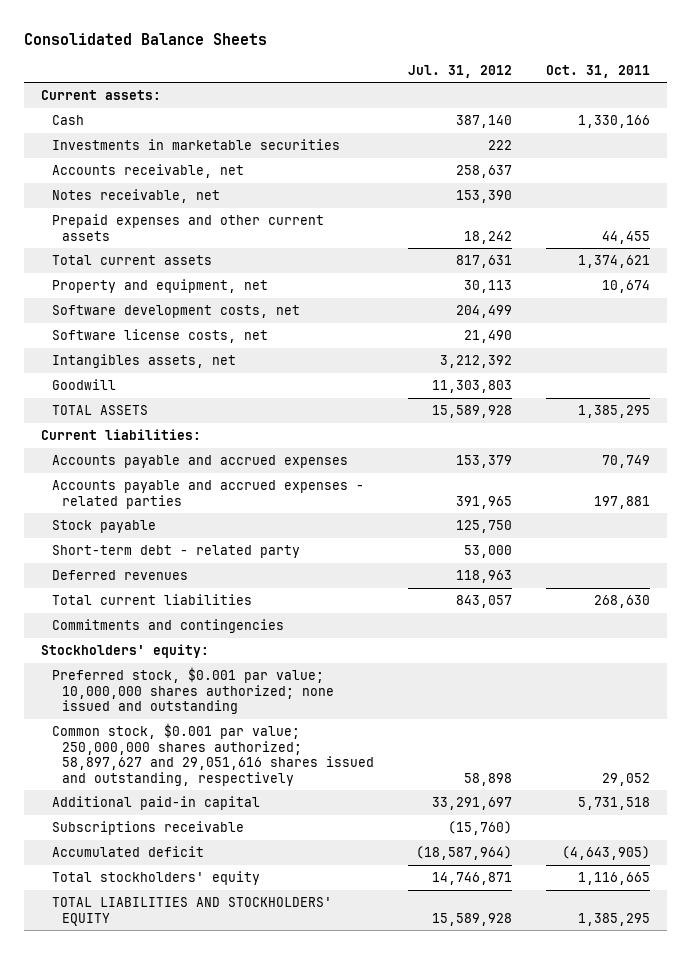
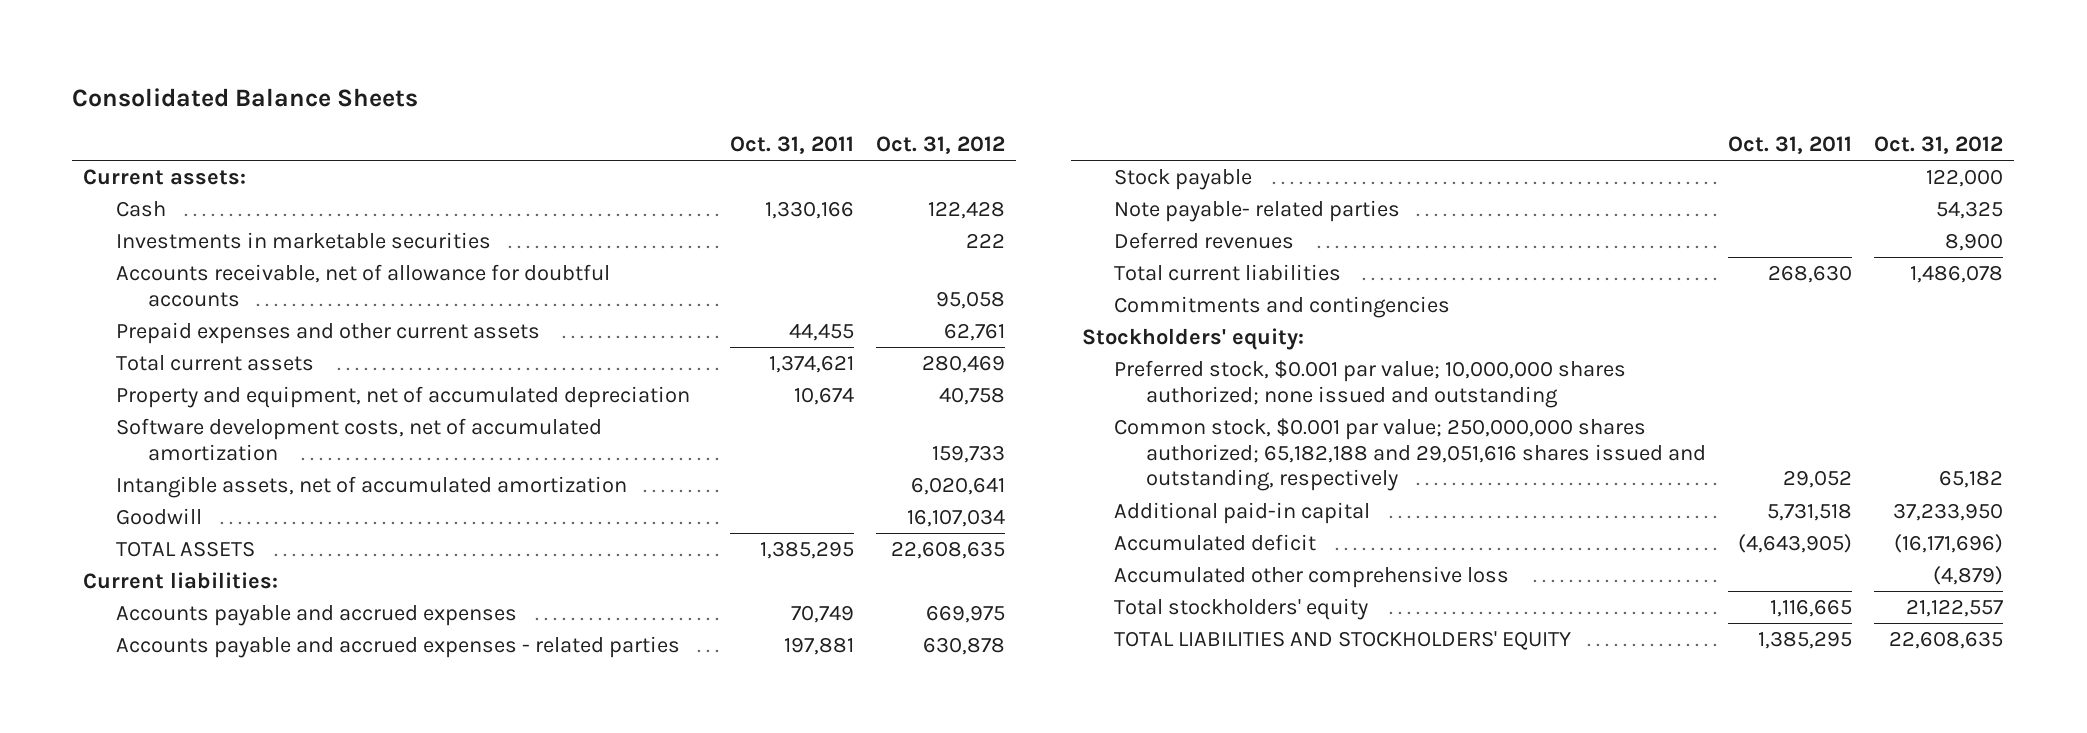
[408,64,513,78] Jul. 31, 2012 -> none
none -> [876,136,1006,155] Oct. 31, 2012
[51,189,220,204] Notes receivable, net -> none
[51,164,244,179] Accounts receivable, net -> [115,263,610,307] Accounts receivable, net of allowance for doubtful accounts
[51,329,268,344] Software license costs, net -> none
[51,279,268,294] Property and equipment, net -> [115,385,690,408] Property and equipment, net of accumulated depreciation
[51,305,300,319] Software development costs, net -> [115,417,602,461] Software development costs, net of accumulated amortization
[51,354,236,369] Intangibles assets, net -> [115,475,627,498] Intangible assets, net of accumulated amortization
[51,545,300,559] Short-term debt - related party -> [1113,199,1400,222] Note payable- related parties
[51,723,374,786] Common stock, $0.001 par value; 250,000,000 shares authorized; 58,897,627 and 29,051,616 shares issued and outstanding, respectively -> [1113,417,1707,492] Common stock, $0.001 par value; 250,000,000 shares authorized; 65,182,188 and 29,051,616 shares issued and outstanding, respectively
[51,821,244,836] Subscriptions receivable -> none
none -> [1113,565,1509,588] Accumulated other comprehensive loss

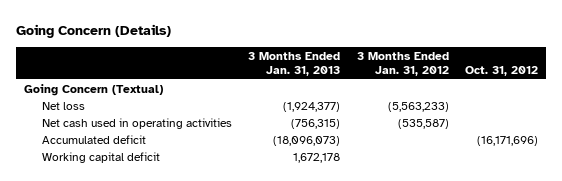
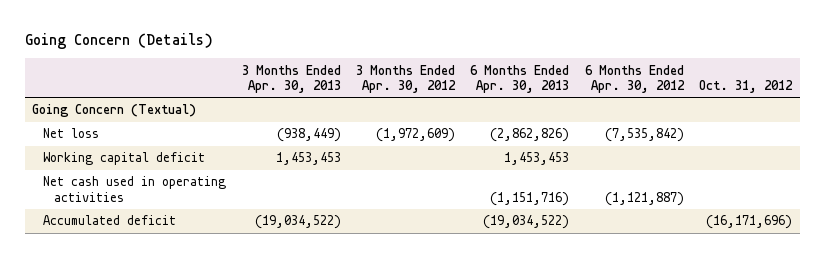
[248,52,341,77] 3 Months Ended Jan. 31, 2013 -> none
[356,52,449,77] 3 Months Ended Jan. 31, 2012 -> none
none -> [241,64,341,94] 3 Months Ended Apr. 30, 2013
none -> [356,64,457,94] 3 Months Ended Apr. 30, 2012
none -> [470,64,570,94] 6 Months Ended Apr. 30, 2013
none -> [584,64,685,94] 6 Months Ended Apr. 30, 2012
[41,151,160,163] Working capital deficit -> [43,152,206,166] Working capital deficit

